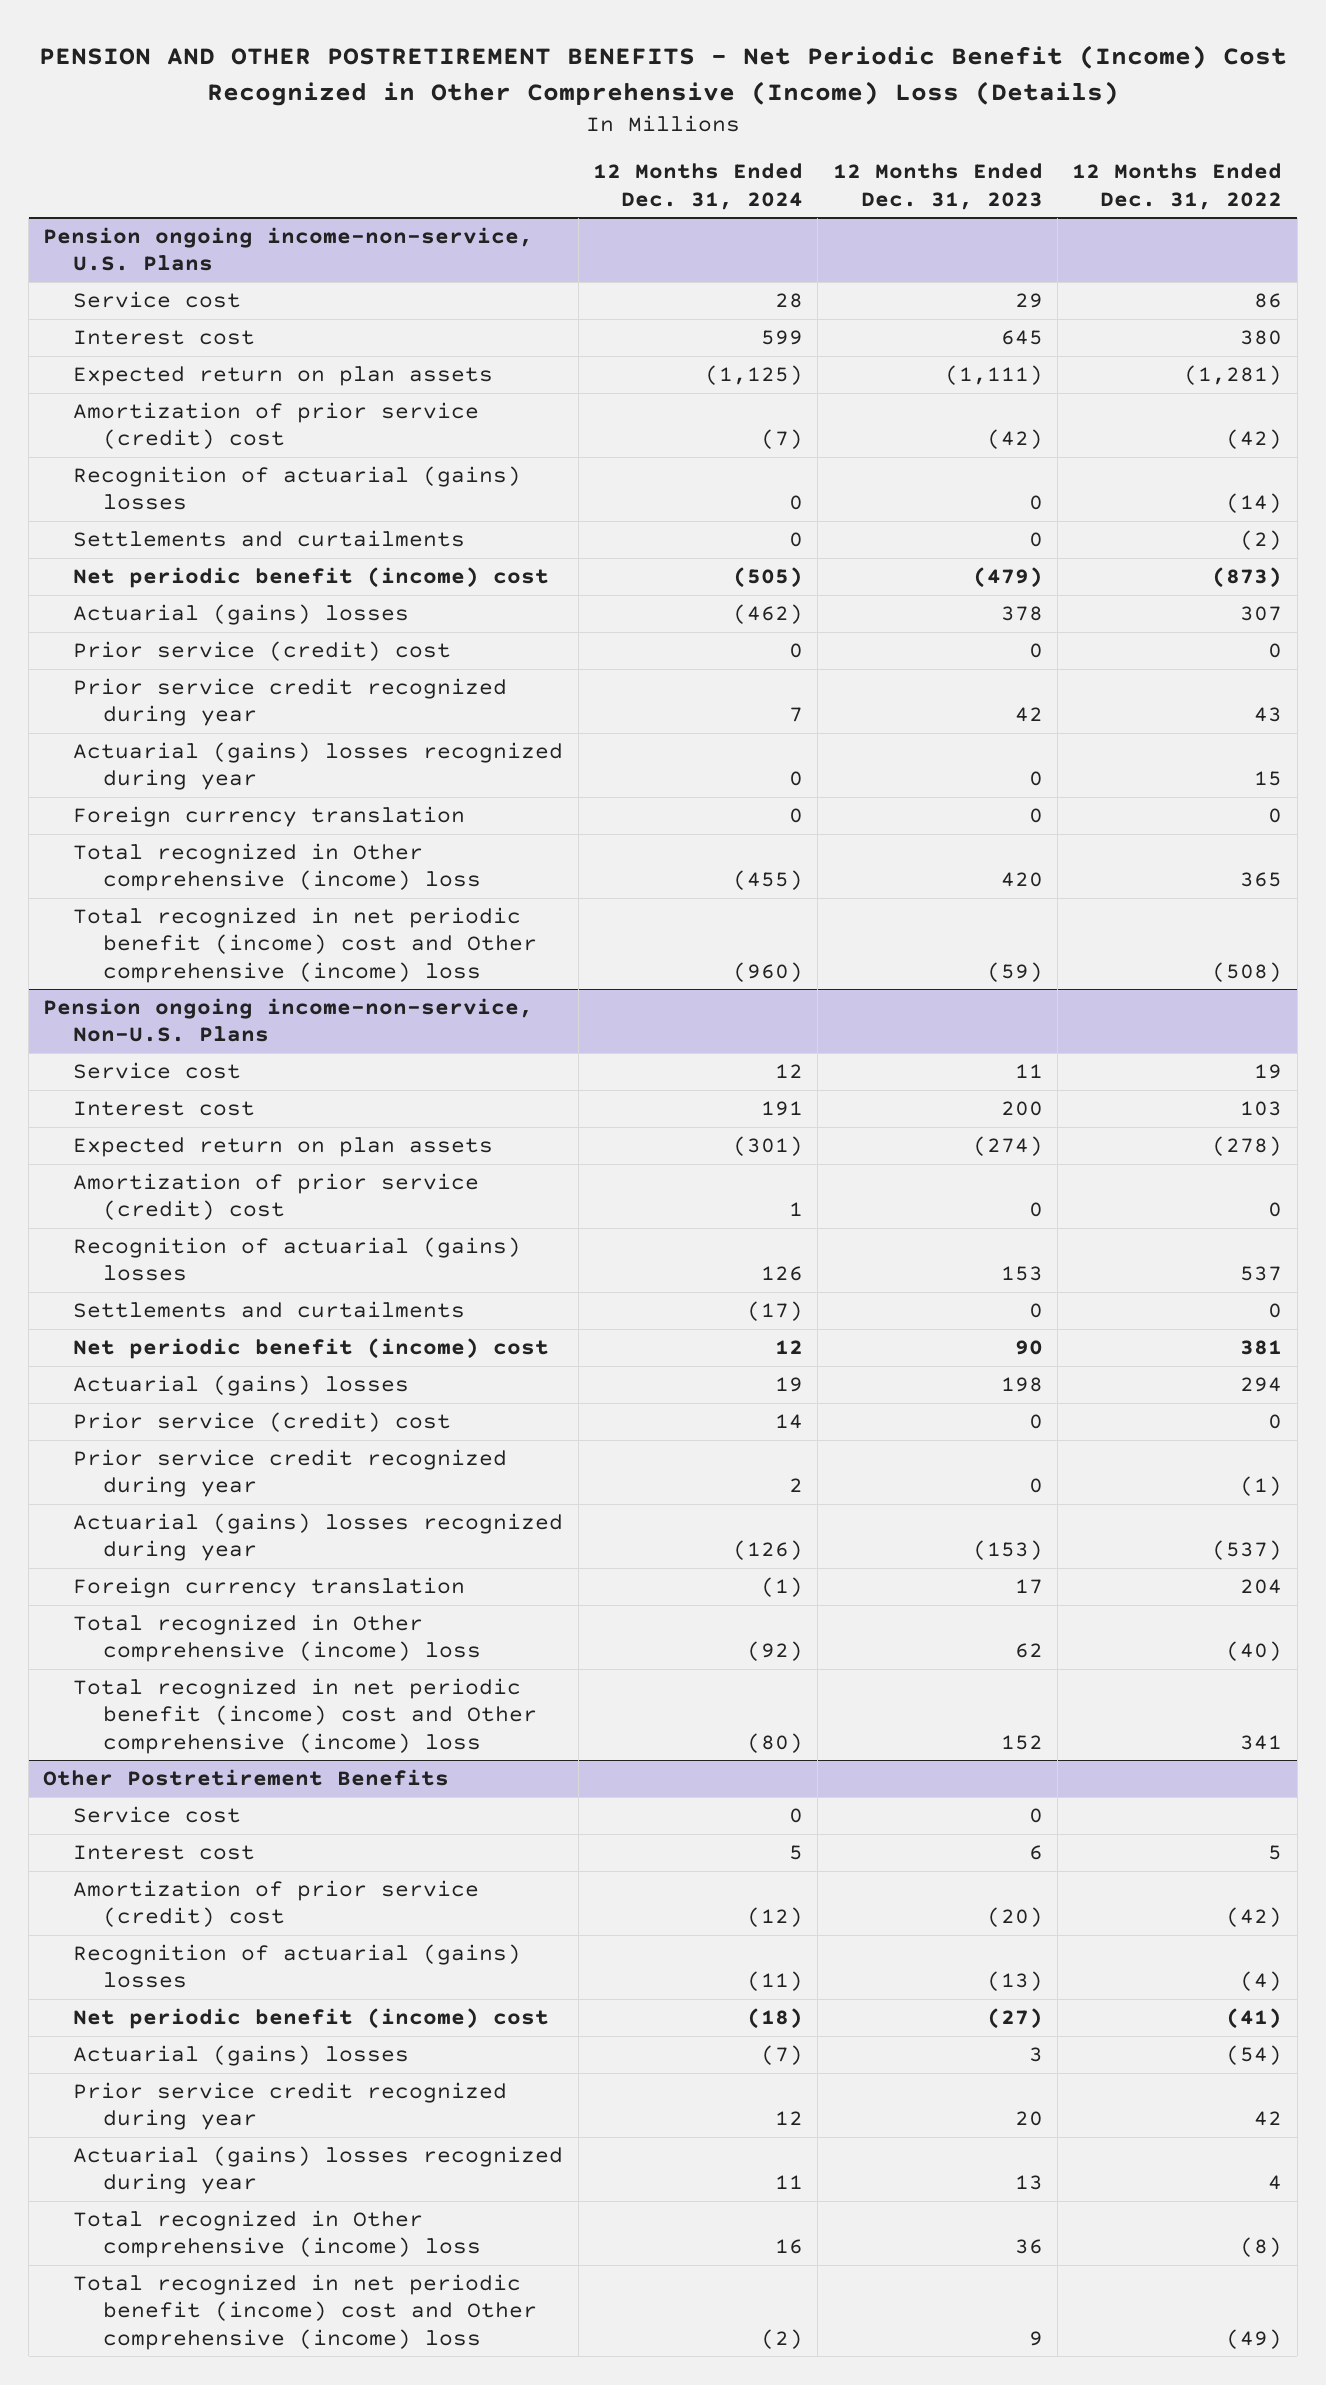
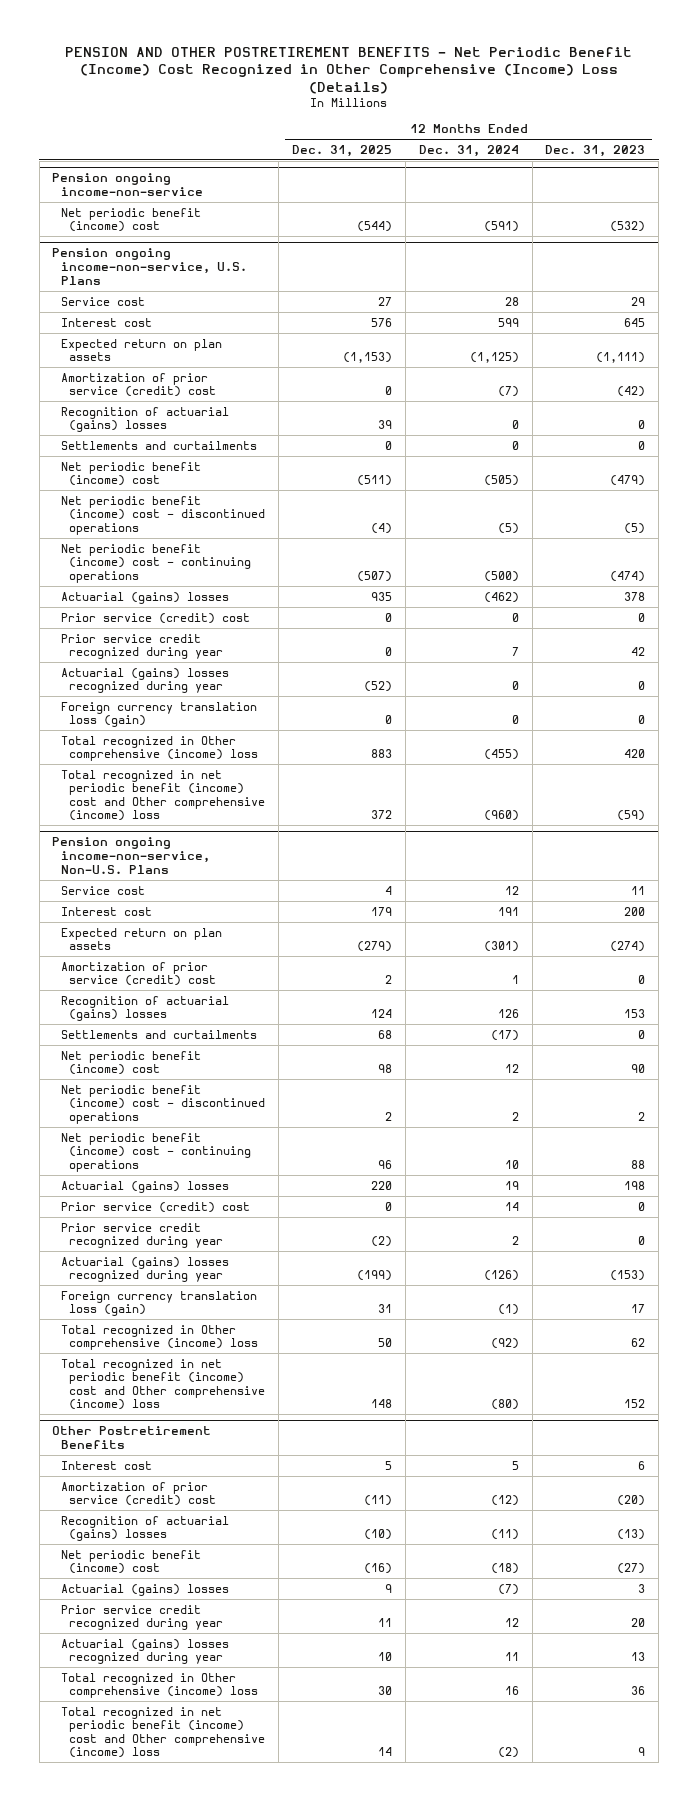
[1072,163,1283,210] 12 Months Ended Dec. 31, 2022 -> none
none -> [292,144,393,157] Dec. 31, 2025
none -> [52,173,203,196] Pension ongoing income-non-service
none -> [60,207,201,233] Net periodic benefit (income) cost
none -> [60,495,266,535] Net periodic benefit (income) cost - discontinued operations
none -> [60,543,252,583] Net periodic benefit (income) cost - continuing operations
[73,806,466,828] Foreign currency translation -> [60,701,257,728] Foreign currency translation loss (gain)
none -> [60,1084,266,1124] Net periodic benefit (income) cost - discontinued operations
none -> [60,1132,252,1172] Net periodic benefit (income) cost - continuing operations
[73,1577,466,1599] Foreign currency translation -> [60,1290,257,1317] Foreign currency translation loss (gain)
[73,1806,242,1824] Service cost -> none

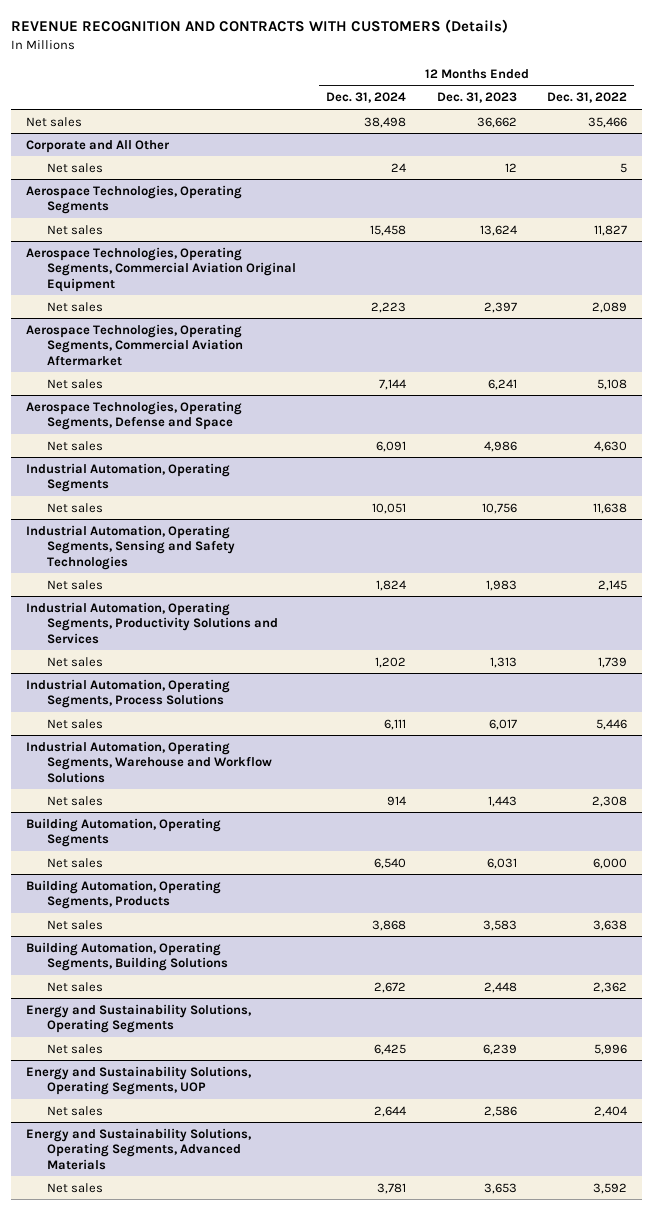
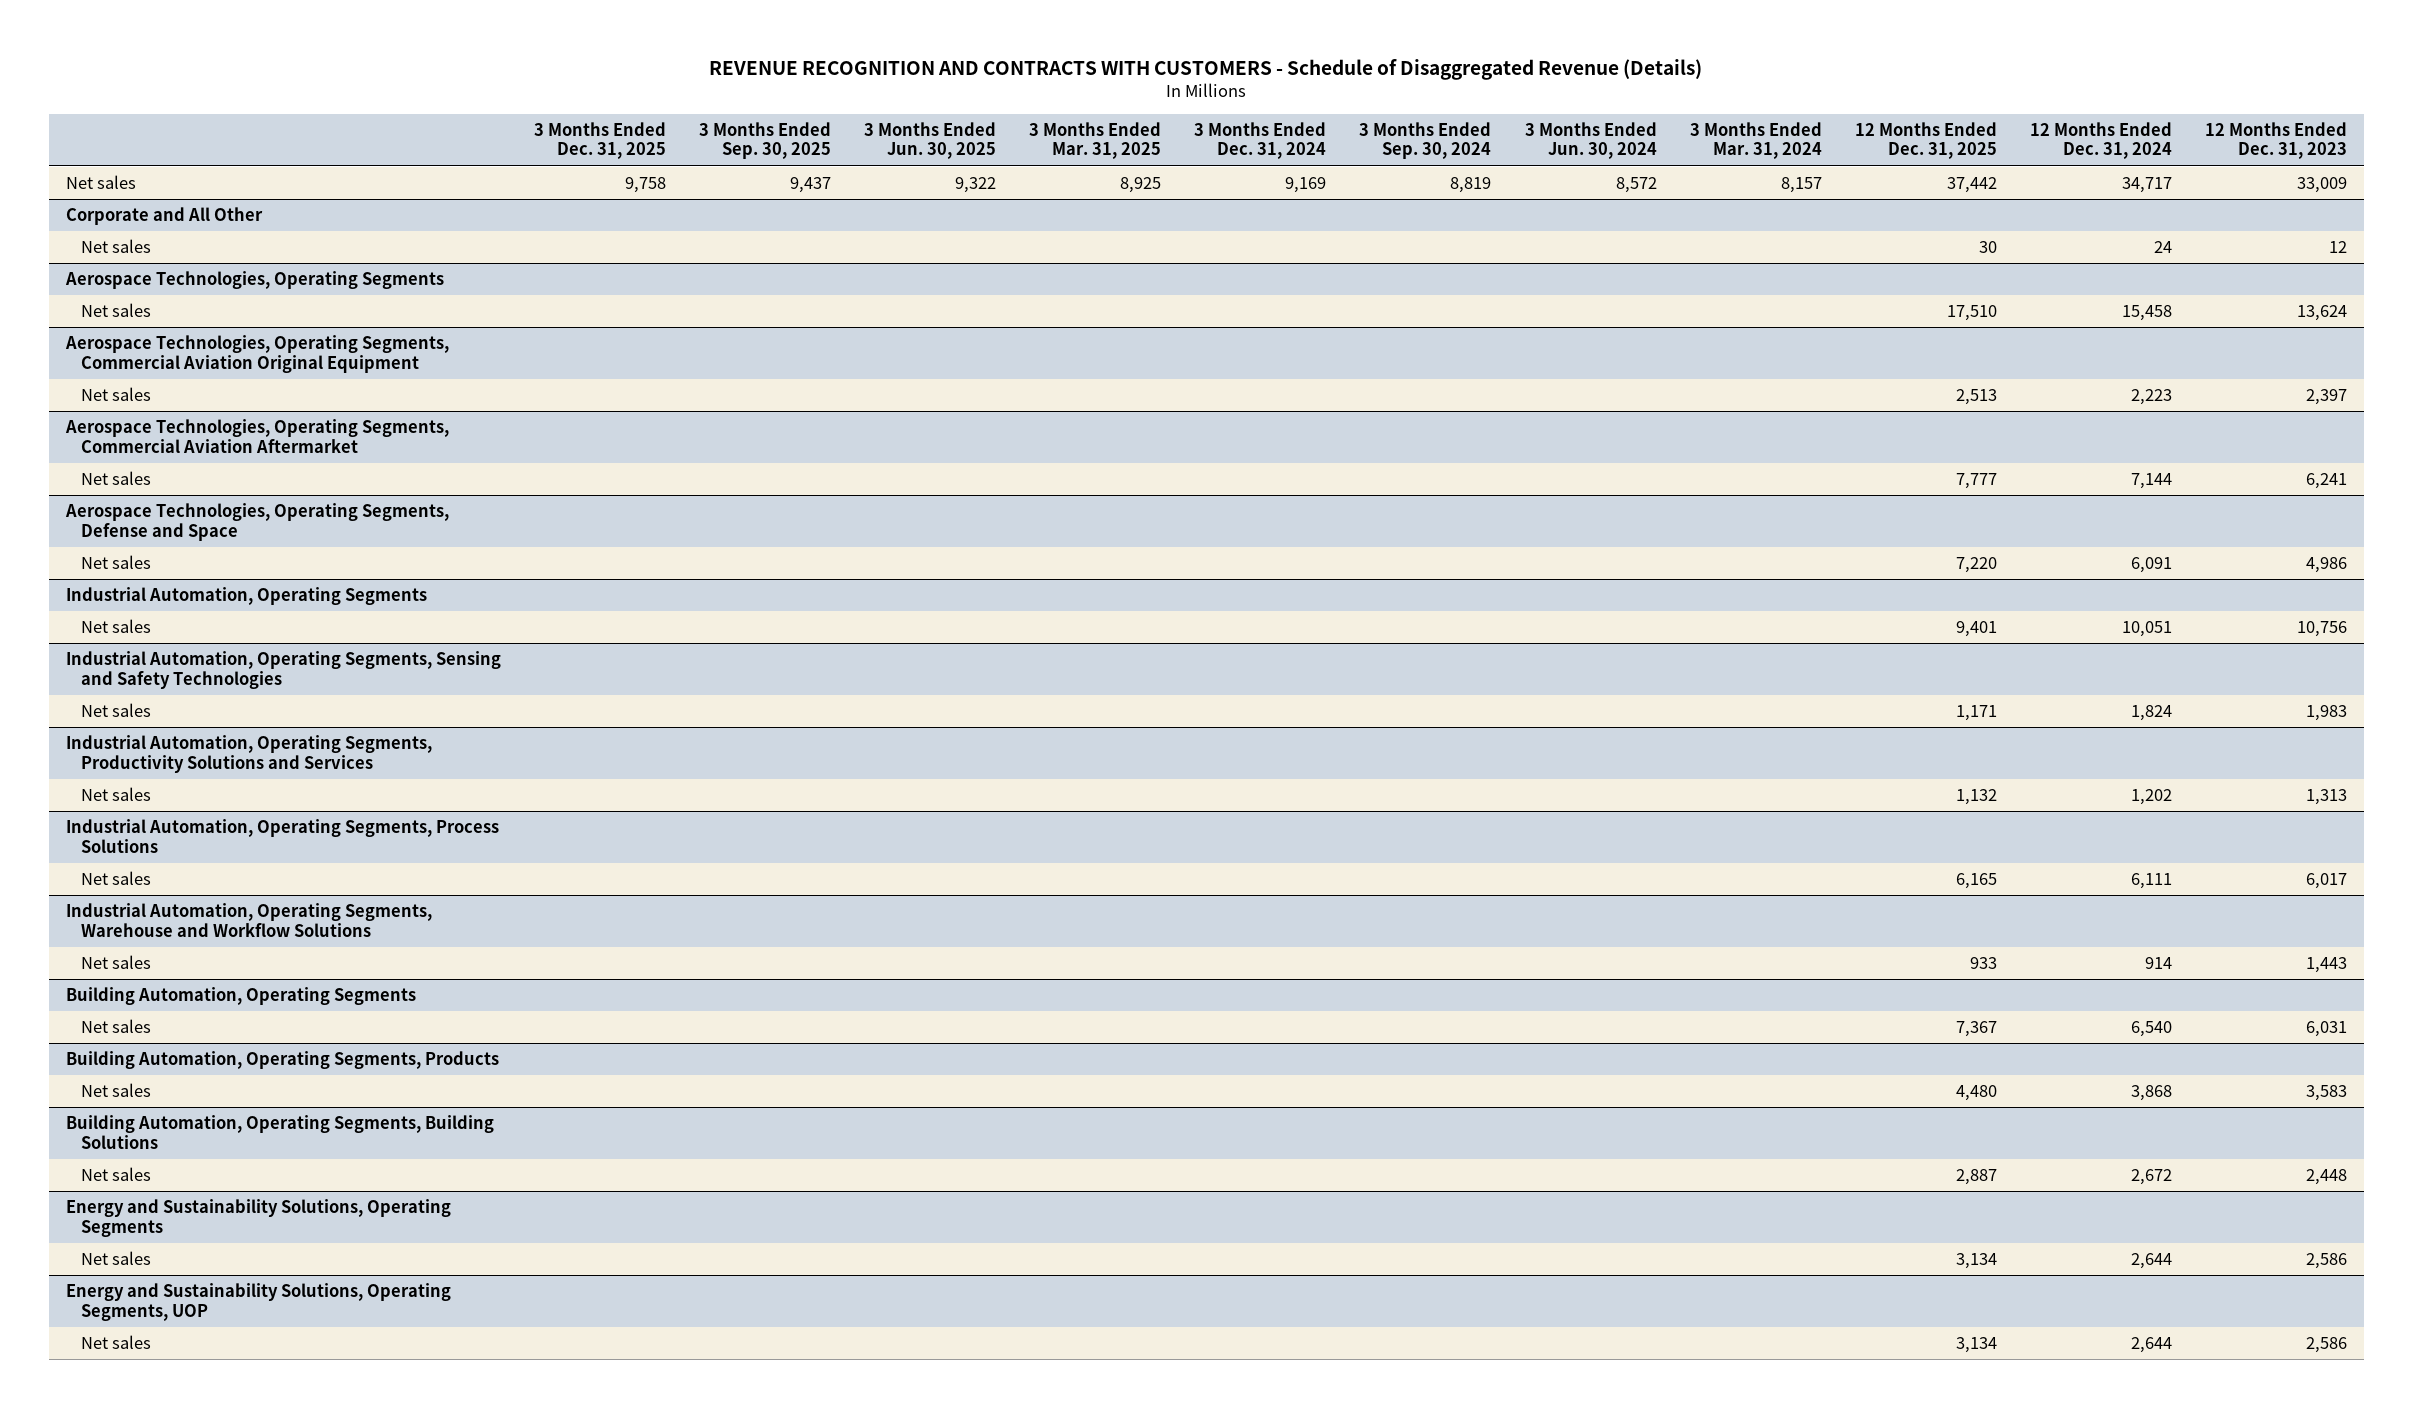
[11,19,509,34] REVENUE RECOGNITION AND CONTRACTS WITH CUSTOMERS (Details) -> [709,58,1703,80] REVENUE RECOGNITION AND CONTRACTS WITH CUSTOMERS - Schedule of Disaggregated Revenue (Details)
[546,92,627,104] Dec. 31, 2022 -> none
none -> [533,121,666,160] 3 Months Ended Dec. 31, 2025
none -> [698,121,831,160] 3 Months Ended Sep. 30, 2025
none -> [864,121,997,160] 3 Months Ended Jun. 30, 2025
none -> [1029,121,1162,160] 3 Months Ended Mar. 31, 2025
none -> [1194,121,1327,160] 3 Months Ended Dec. 31, 2024
none -> [1359,121,1492,160] 3 Months Ended Sep. 30, 2024
none -> [1524,121,1657,160] 3 Months Ended Jun. 30, 2024
none -> [1689,121,1822,160] 3 Months Ended Mar. 31, 2024
none -> [1854,121,1997,160] 12 Months Ended Dec. 31, 2025
[364,116,407,128] 38,498 -> [2122,177,2173,194] 34,717
[476,116,517,128] 36,662 -> [2297,177,2348,194] 33,009
[374,1043,407,1055] 6,425 -> [2131,1253,2173,1270] 2,644
[482,1043,517,1055] 6,239 -> [2306,1253,2348,1270] 2,586
[26,1127,252,1170] Energy and Sustainability Solutions, Operating Segments, Advanced Materials -> none
[47,1182,104,1193] Net sales -> none

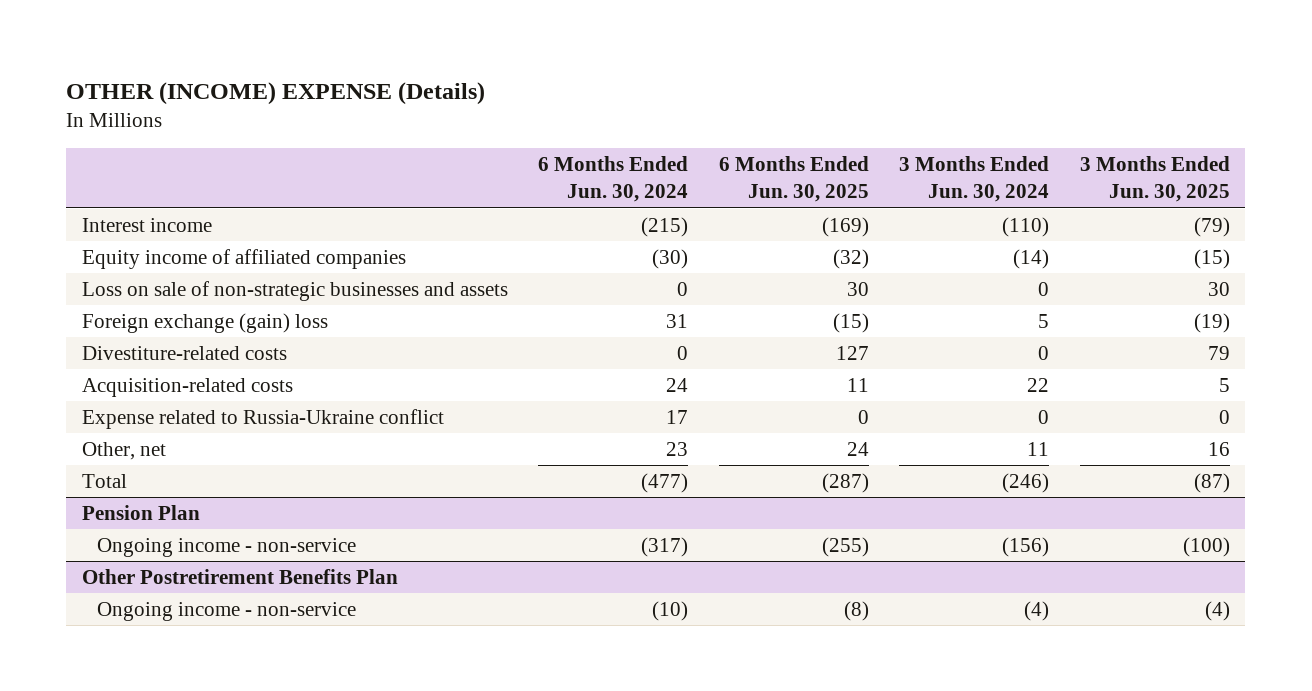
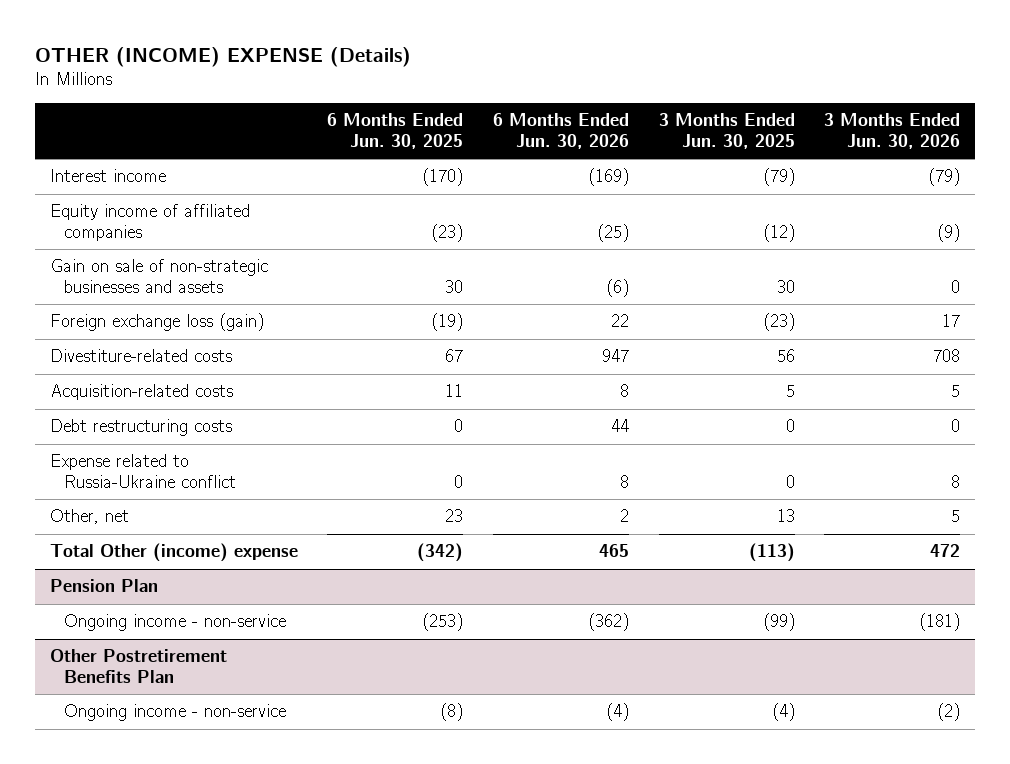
[538,156,689,203] 6 Months Ended Jun. 30, 2024 -> none
[899,156,1050,203] 3 Months Ended Jun. 30, 2024 -> none
none -> [493,113,630,149] 6 Months Ended Jun. 30, 2026
none -> [824,113,961,149] 3 Months Ended Jun. 30, 2026
[821,216,869,237] (169) -> [422,168,464,187] (170)
[832,248,869,269] (32) -> [431,224,464,243] (23)
[1194,248,1231,269] (15) -> [762,224,795,243] (12)
[81,280,508,301] Loss on sale of non-strategic businesses and assets -> [49,259,268,294] Gain on sale of non-strategic businesses and assets
[81,312,328,333] Foreign exchange (gain) loss -> [49,313,264,332] Foreign exchange loss (gain)
[832,312,869,333] (15) -> [431,313,464,332] (19)
[1194,312,1231,333] (19) -> [762,313,795,332] (23)
[835,345,869,360] 127 -> [445,349,464,363] 67
[1208,345,1231,360] 79 -> [776,349,795,363] 56
none -> [49,419,232,437] Debt restructuring costs
[846,441,869,456] 24 -> [445,509,464,523] 23
[1208,441,1231,456] 16 -> [776,509,795,523] 13
[81,473,127,488] Total -> [49,543,298,563] Total Other (income) expense
[821,472,869,493] (287) -> [417,543,464,563] (342)
[1194,472,1231,493] (87) -> [748,543,795,563] (113)
[821,536,869,557] (255) -> [422,613,464,632] (253)
[1183,536,1231,557] (100) -> [762,613,795,632] (99)

